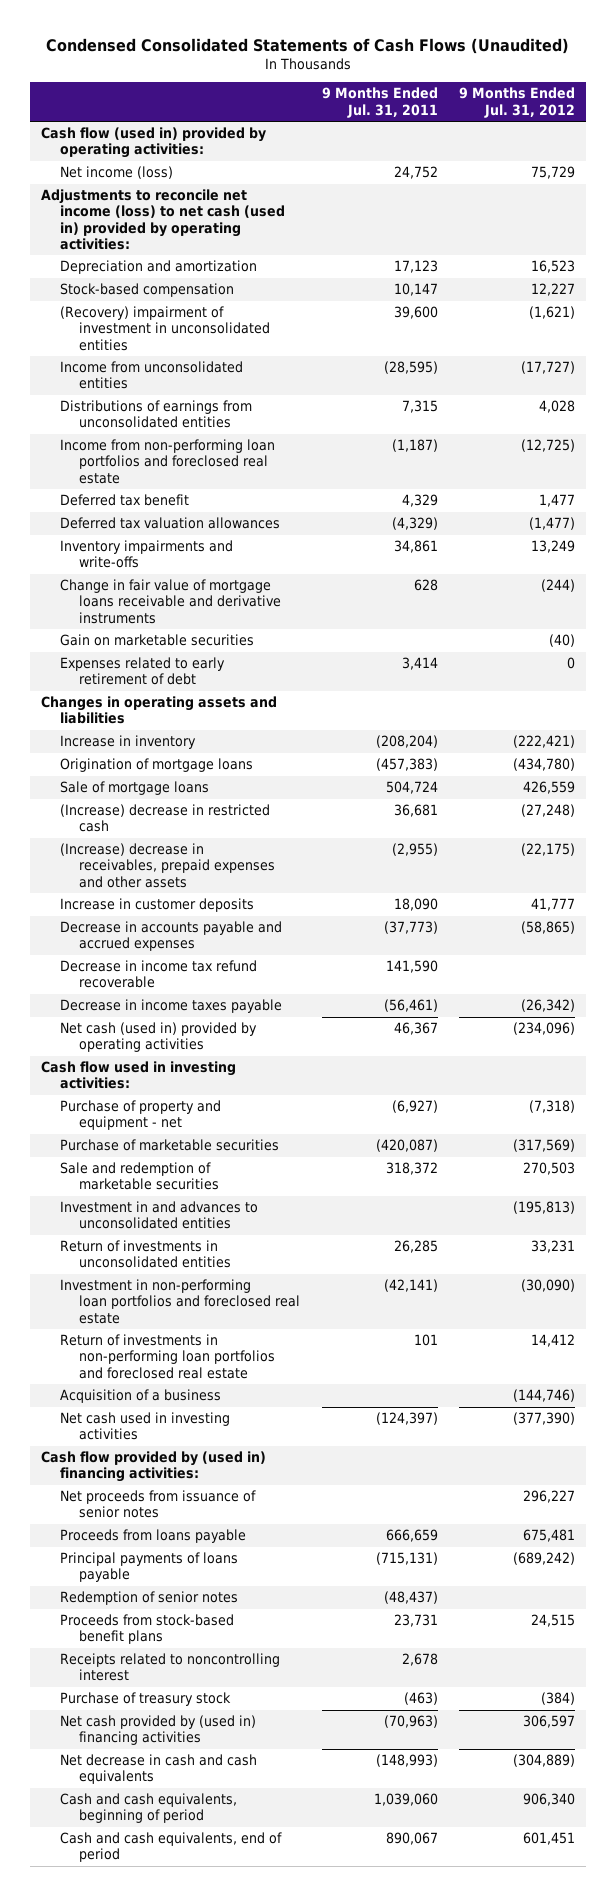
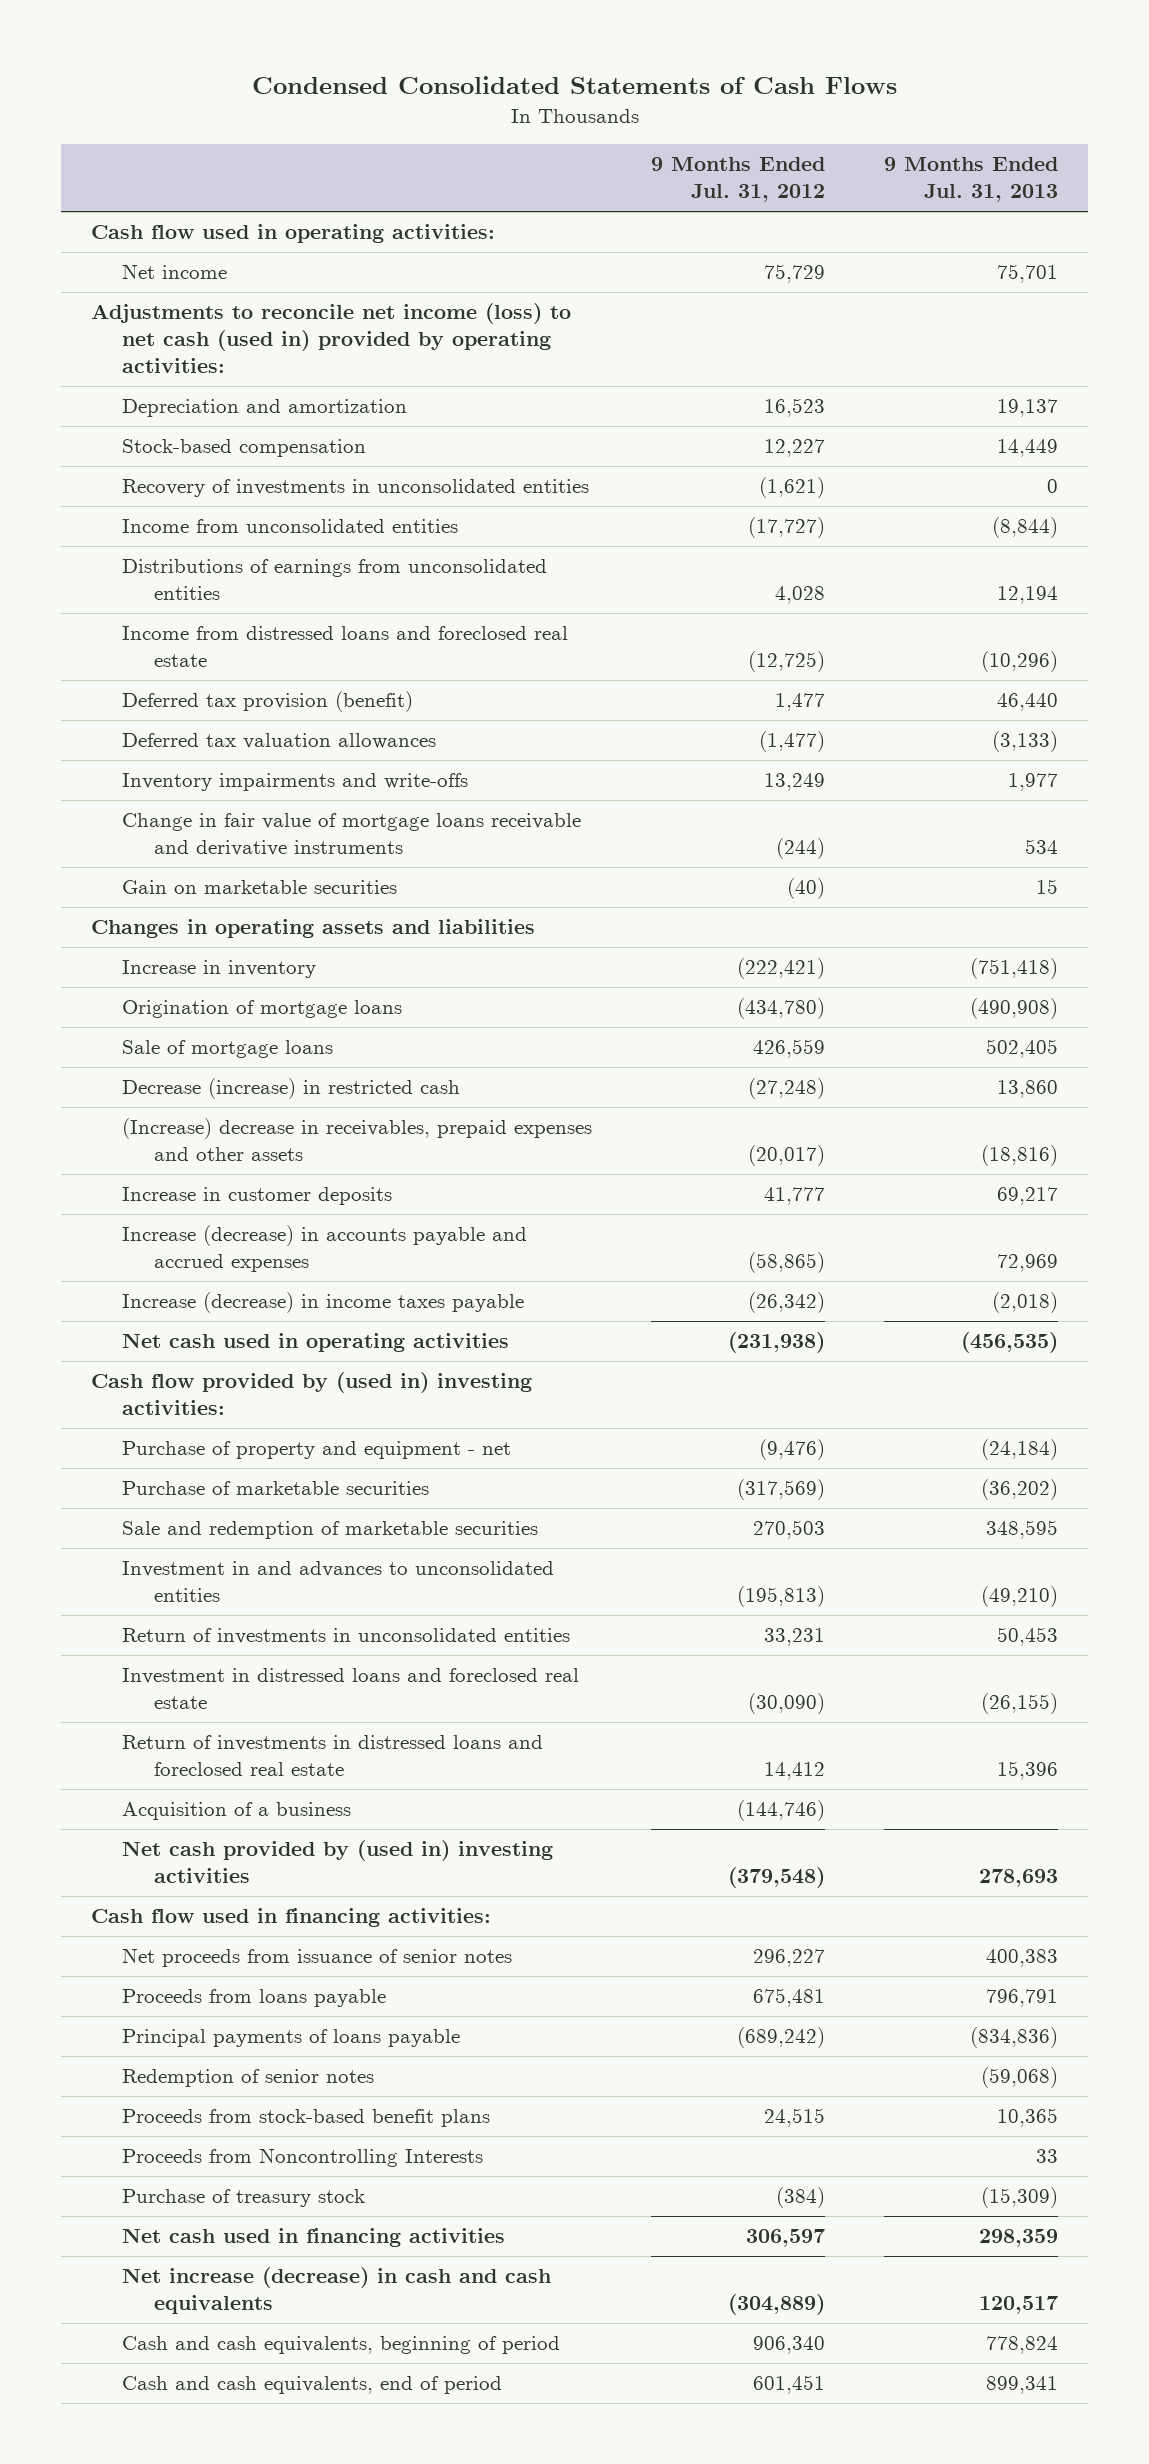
[46,38,570,55] Condensed Consolidated Statements of Cash Flows (Unaudited) -> [251,76,897,95] Condensed Consolidated Statements of Cash Flows
[321,87,438,118] 9 Months Ended Jul. 31, 2011 -> none
none -> [884,157,1059,203] 9 Months Ended Jul. 31, 2013
[41,127,267,159] Cash flow (used in) provided by operating activities: -> [90,224,495,244] Cash flow used in operating activities:
[60,166,174,180] Net income (loss) -> [122,264,228,280] Net income
[60,306,271,351] (Recovery) impairment of investment in unconsolidated entities -> [122,479,590,498] Recovery of investments in unconsolidated entities
[60,439,276,484] Income from non-performing loan portfolios and foreclosed real estate -> [122,626,569,668] Income from distressed loans and foreclosed real estate
[60,494,190,507] Deferred tax benefit -> [122,691,414,713] Deferred tax provision (benefit)
[60,657,226,686] Expenses related to early retirement of debt -> none
[60,804,271,833] (Increase) decrease in restricted cash -> [122,1078,461,1100] Decrease (increase) in restricted cash
[521,843,576,857] (22,175) -> [748,1145,826,1167] (20,017)
[60,960,258,989] Decrease in income tax refund recoverable -> none
[60,921,283,952] Decrease in accounts payable and accrued expenses -> [122,1225,528,1273] Increase (decrease) in accounts payable and accrued expenses
[60,999,283,1014] Decrease in income taxes payable -> [122,1292,525,1314] Increase (decrease) in income taxes payable
[60,1022,258,1053] Net cash (used in) provided by operating activities -> [122,1333,510,1353] Net cash used in operating activities
[513,1022,576,1036] (234,096) -> [728,1332,826,1354] (231,938)
[41,1061,237,1090] Cash flow used in investing activities: -> [90,1372,532,1416] Cash flow provided by (used in) investing activities:
[529,1100,576,1114] (7,318) -> [759,1439,826,1461] (9,476)
[60,1279,301,1324] Investment in non-performing loan portfolios and foreclosed real estate -> [122,1668,580,1710] Investment in distressed loans and foreclosed real estate
[60,1334,276,1379] Return of investments in non-performing loan portfolios and foreclosed real estate -> [122,1735,544,1777] Return of investments in distressed loans and foreclosed real estate
[60,1412,231,1441] Net cash used in investing activities -> [122,1840,554,1884] Net cash provided by (used in) investing activities
[513,1412,576,1426] (377,390) -> [728,1867,826,1889] (379,548)
[41,1451,267,1483] Cash flow provided by (used in) financing activities: -> [90,1908,491,1928] Cash flow used in financing activities:
[60,1653,281,1682] Receipts related to noncontrolling interest -> [122,2148,484,2168] Proceeds from Noncontrolling Interests
[60,1715,257,1746] Net cash provided by (used in) financing activities -> [122,2228,506,2248] Net cash used in financing activities
[60,1754,258,1785] Net decrease in cash and cash equivalents -> [122,2267,552,2315] Net increase (decrease) in cash and cash equivalents

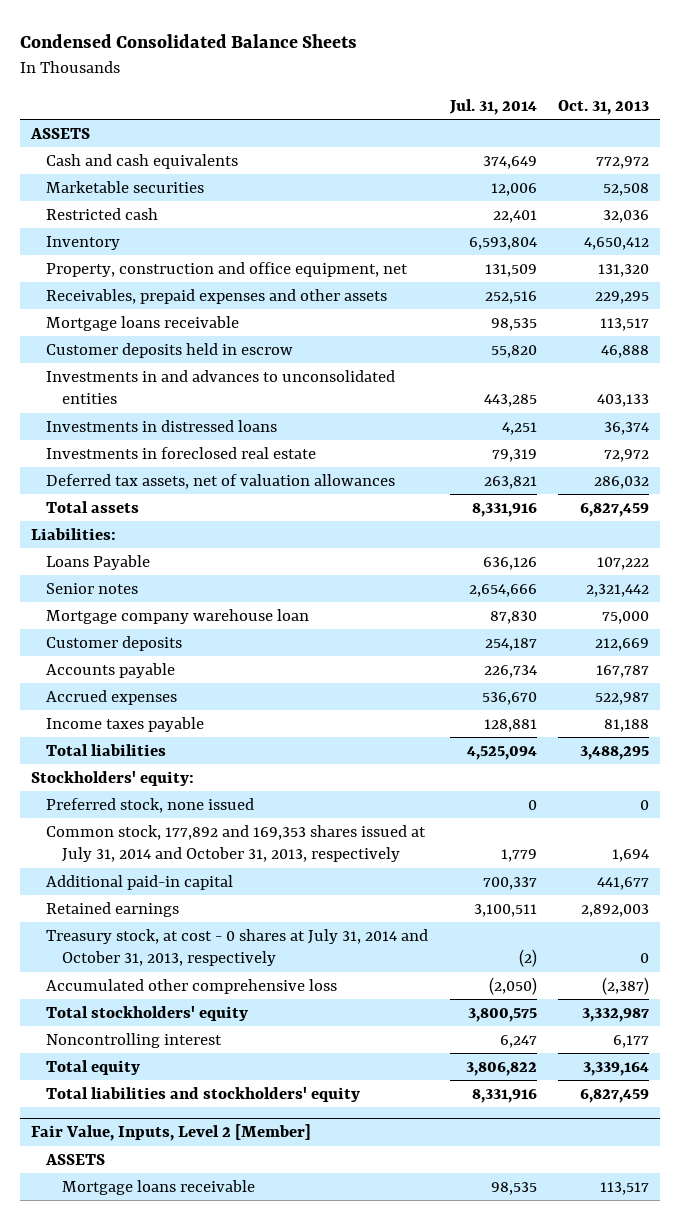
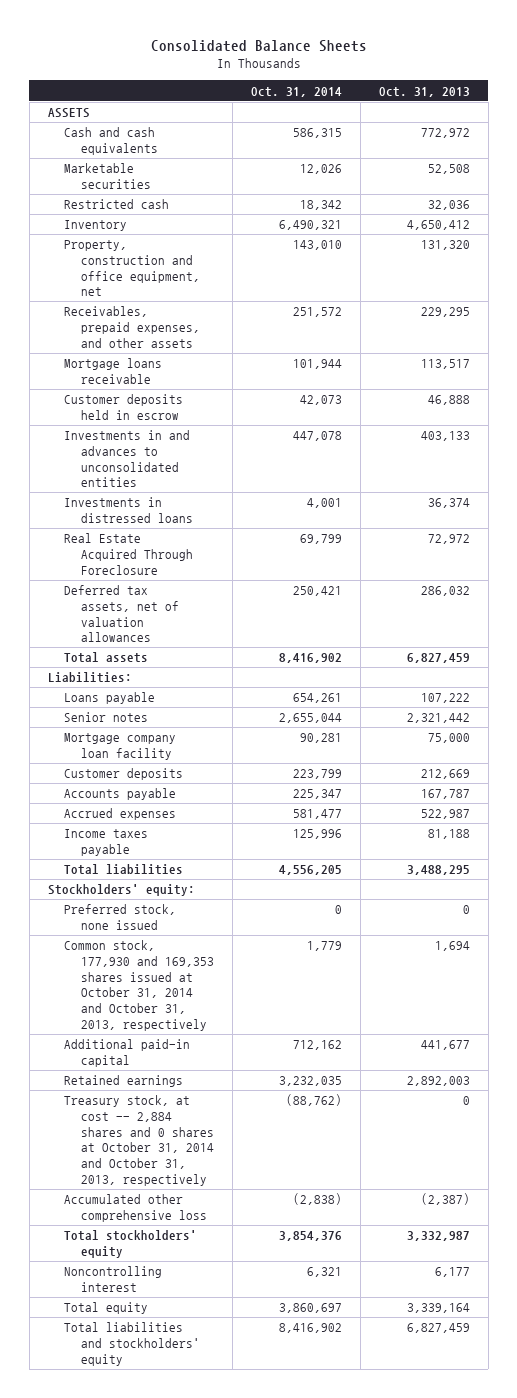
[19,34,357,49] Condensed Consolidated Balance Sheets -> [150,39,367,52] Consolidated Balance Sheets
[448,98,537,115] Jul. 31, 2014 -> none
none -> [250,86,342,97] Oct. 31, 2014
[46,288,388,304] Receivables, prepaid expenses and other assets -> [64,306,200,348] Receivables, prepaid expenses, and other assets
[46,446,317,459] Investments in foreclosed real estate -> [64,533,193,575] Real Estate Acquired Through Foreclosure
[46,554,151,570] Loans Payable -> [64,692,156,705] Loans payable
[46,608,310,624] Mortgage company warehouse loan -> [64,733,177,760] Mortgage company loan facility
[46,824,427,863] Common stock, 177,892 and 169,353 shares issued at July 31, 2014 and October 31, 2013, respectively -> [64,940,214,1031] Common stock, 177,930 and 169,353 shares issued at October 31, 2014 and October 31, 2013, respectively
[46,928,429,967] Treasury stock, at cost - 0 shares at July 31, 2014 and October 31, 2013, respectively -> [64,1095,214,1186] Treasury stock, at cost -- 2,884 shares and 0 shares at October 31, 2014 and October 31, 2013, respectively
[30,1124,311,1142] Fair Value, Inputs, Level 2 [Member] -> none
[45,1153,106,1165] ASSETS -> none
[62,1179,256,1195] Mortgage loans receivable -> none

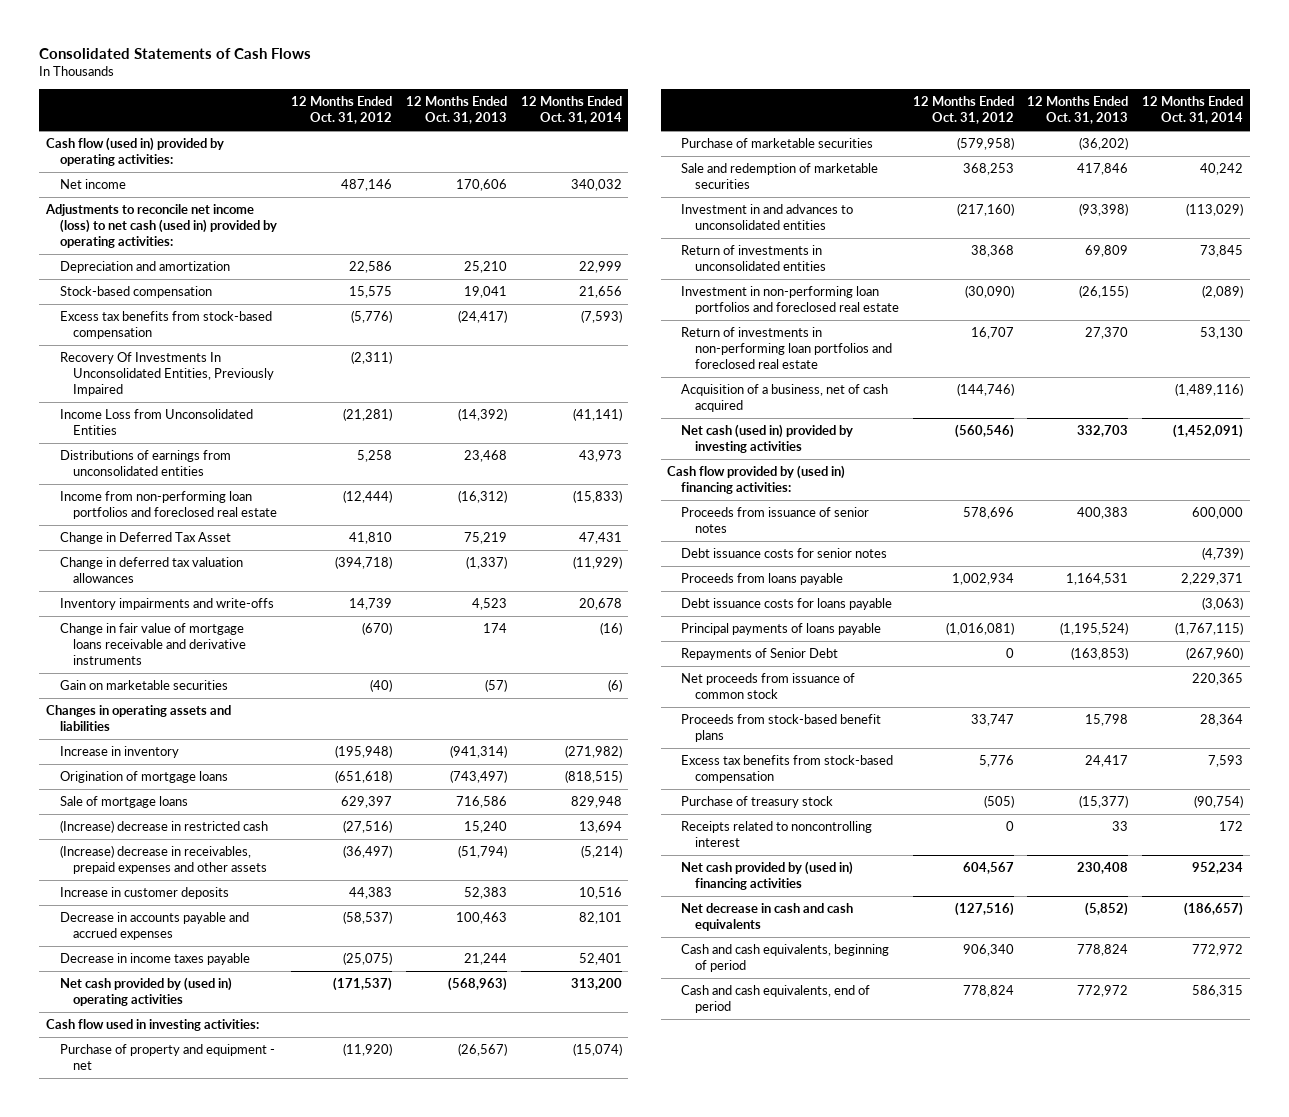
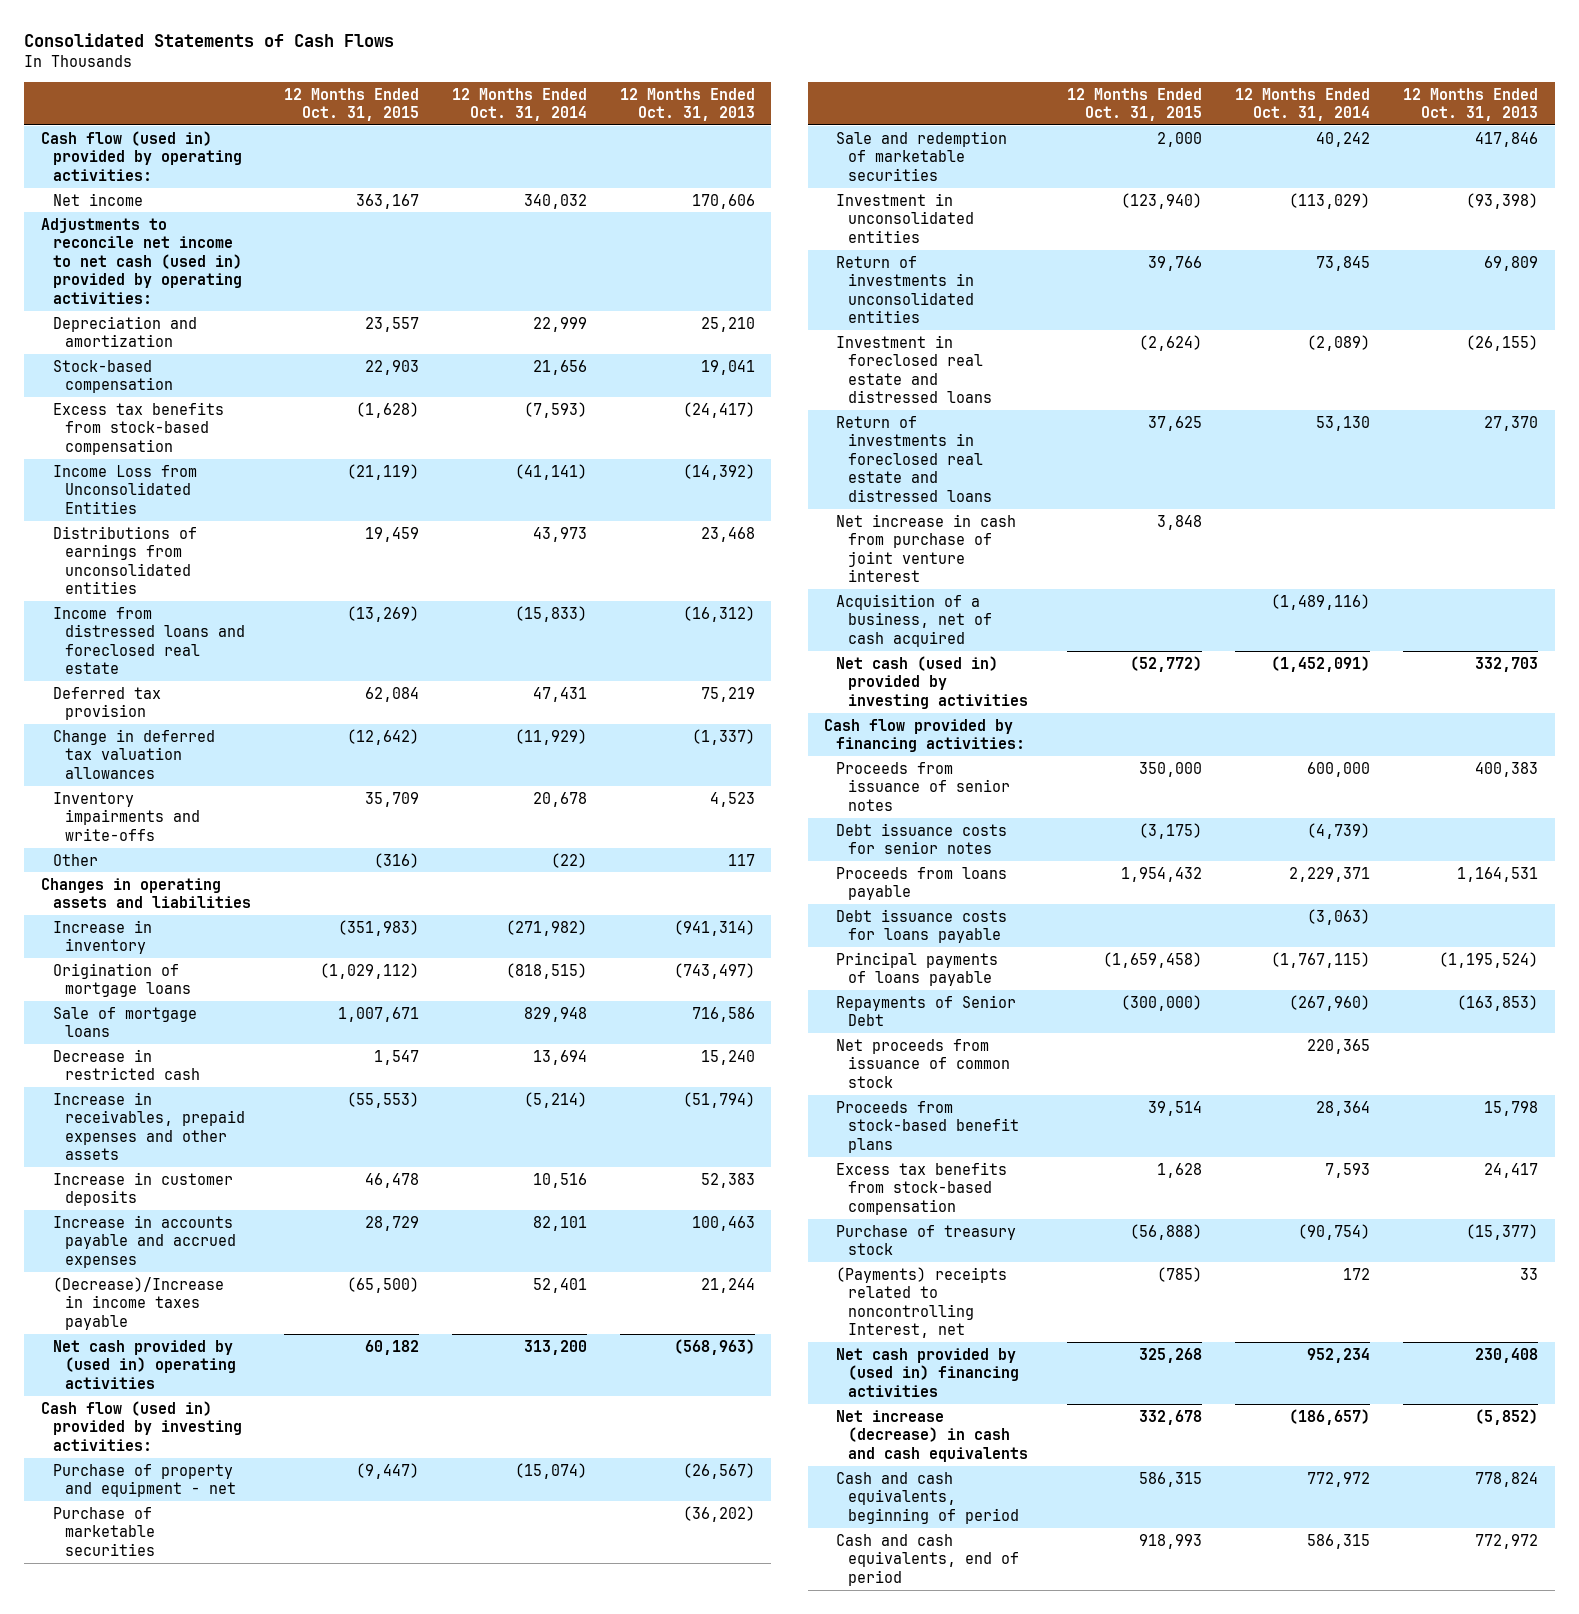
[291,96,393,125] 12 Months Ended Oct. 31, 2012 -> none
none -> [283,87,419,122] 12 Months Ended Oct. 31, 2015
[44,204,277,248] Adjustments to reconcile net income (loss) to net cash (used in) provided by operating activities: -> [40,217,242,304] Adjustments to reconcile net income to net cash (used in) provided by operating activities:
[59,352,275,396] Recovery Of Investments In Unconsolidated Entities, Previously Impaired -> none
[59,491,278,520] Income from non-performing loan portfolios and foreclosed real estate -> [52,606,245,675] Income from distressed loans and foreclosed real estate
[59,532,231,545] Change in Deferred Tax Asset -> [52,686,161,721] Deferred tax provision
[59,623,247,665] Change in fair value of mortgage loans receivable and derivative instruments -> none
[59,680,228,691] Gain on marketable securities -> none
none -> [52,853,98,866] Other
[59,820,268,834] (Increase) decrease in restricted cash -> [52,1048,200,1081] Decrease in restricted cash
[59,845,268,875] (Increase) decrease in receivables, prepaid expenses and other assets -> [52,1091,245,1161] Increase in receivables, prepaid expenses and other assets
[59,912,249,941] Decrease in accounts payable and accrued expenses -> [52,1214,236,1268] Increase in accounts payable and accrued expenses
[59,953,250,966] Decrease in income taxes payable -> [52,1276,224,1330] (Decrease)/Increase in income taxes payable
[45,1019,259,1032] Cash flow used in investing activities: -> [40,1400,242,1451] Cash flow (used in) provided by investing activities:
[681,204,854,231] Investment in and advances to unconsolidated entities -> [836,192,975,243] Investment in unconsolidated entities
[681,286,900,315] Investment in non-performing loan portfolios and foreclosed real estate -> [836,334,993,404] Investment in foreclosed real estate and distressed loans
[681,327,893,369] Return of investments in non-performing loan portfolios and foreclosed real estate -> [836,415,993,502] Return of investments in foreclosed real estate and distressed loans
none -> [836,513,1017,583] Net increase in cash from purchase of joint venture interest
[667,465,846,495] Cash flow provided by (used in) financing activities: -> [824,718,1026,753] Cash flow provided by financing activities:
[681,821,873,848] Receipts related to noncontrolling interest -> [836,1266,1008,1339] (Payments) receipts related to noncontrolling Interest, net
[681,903,854,932] Net decrease in cash and cash equivalents -> [836,1409,1029,1462] Net increase (decrease) in cash and cash equivalents

